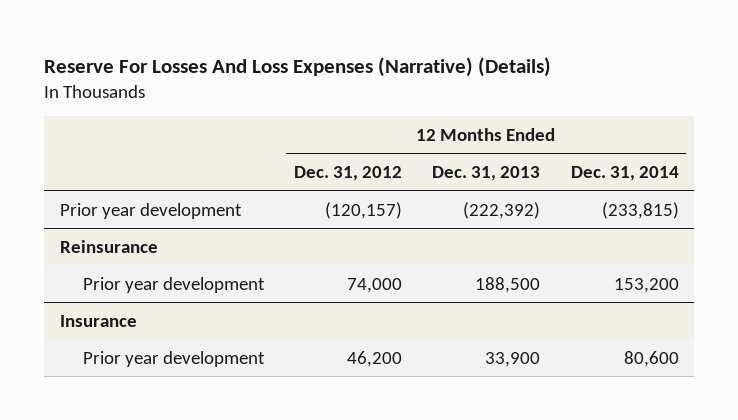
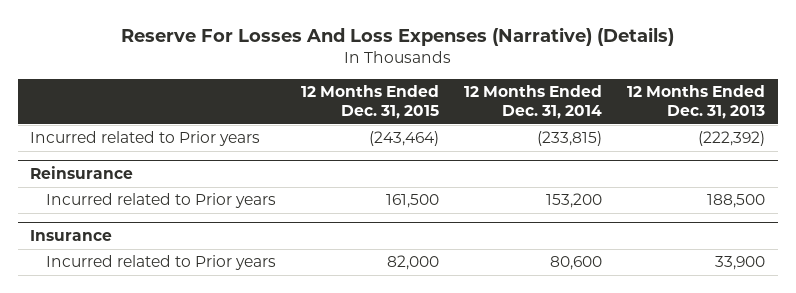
[294,165,403,181] Dec. 31, 2012 -> none
none -> [301,85,440,120] 12 Months Ended Dec. 31, 2015
[59,202,242,219] Prior year development -> [30,131,261,147] Incurred related to Prior years
[82,276,265,293] Prior year development -> [46,193,277,209] Incurred related to Prior years
[82,350,265,367] Prior year development -> [46,255,277,271] Incurred related to Prior years

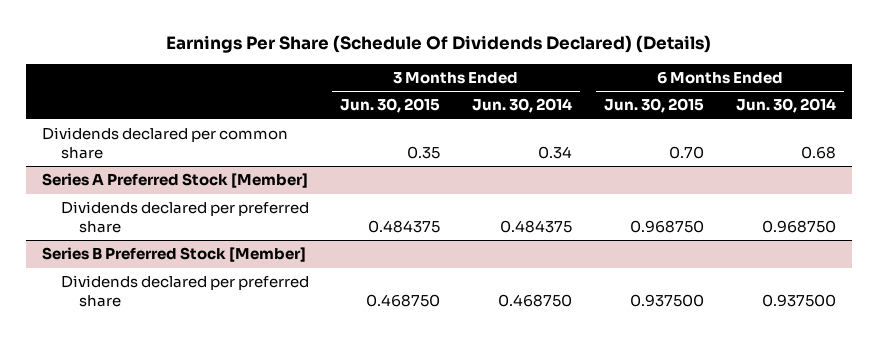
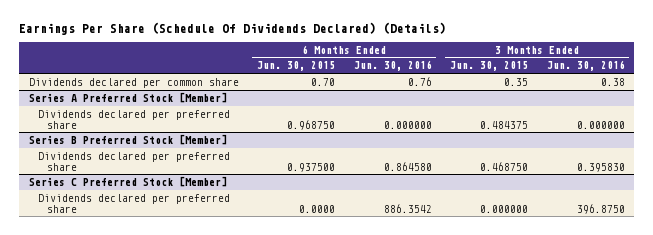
[472,98,573,114] Jun. 30, 2014 -> none
[736,98,837,114] Jun. 30, 2014 -> none
none -> [353,60,432,72] Jun. 30, 2016
none -> [546,60,625,72] Jun. 30, 2016
none -> [28,175,227,187] Series C Preferred Stock [Member]
none -> [38,193,231,213] Dividends declared per preferred share

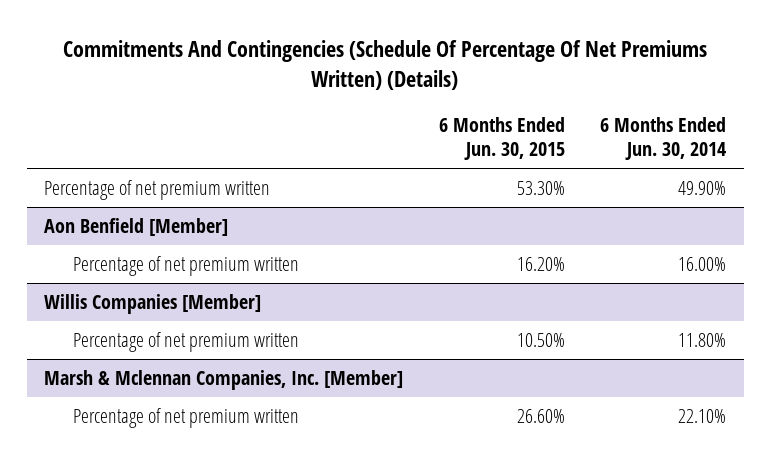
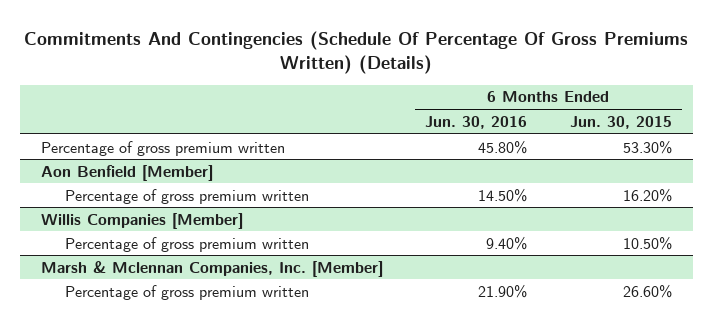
[63,39,708,90] Commitments And Contingencies (Schedule Of Percentage Of Net Premiums Written) (Details) -> [24,30,689,74] Commitments And Contingencies (Schedule Of Percentage Of Gross Premiums Written) (Details)
[600,116,727,160] 6 Months Ended Jun. 30, 2014 -> none
none -> [425,115,528,129] Jun. 30, 2016
[44,180,271,201] Percentage of net premium written -> [41,140,286,156] Percentage of gross premium written
[73,256,300,277] Percentage of net premium written -> [65,188,310,204] Percentage of gross premium written
[73,332,300,353] Percentage of net premium written -> [65,236,310,252] Percentage of gross premium written
[73,408,300,429] Percentage of net premium written -> [65,284,310,300] Percentage of gross premium written

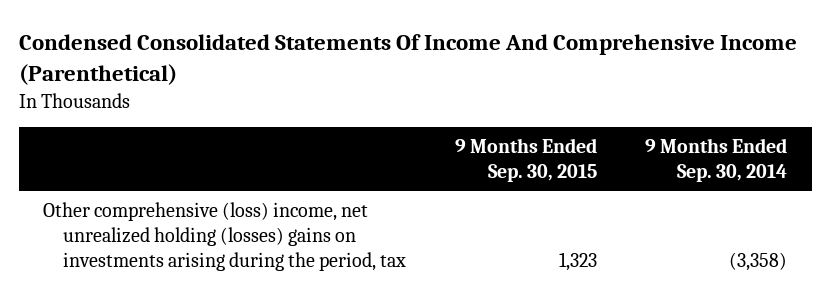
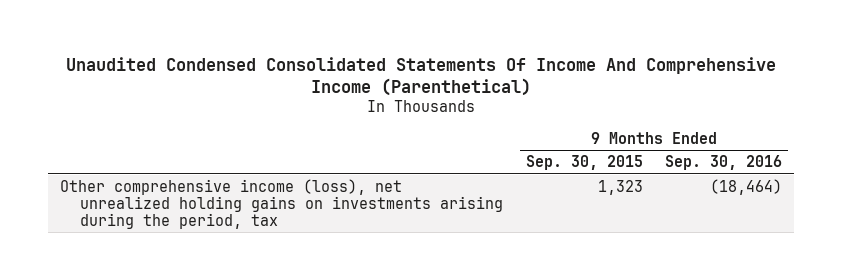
[19,33,798,85] Condensed Consolidated Statements Of Income And Comprehensive Income (Parenthetical) -> [66,56,777,96] Unaudited Condensed Consolidated Statements Of Income And Comprehensive Income (Parenthetical)
[645,137,788,183] 9 Months Ended Sep. 30, 2014 -> none
none -> [665,155,783,171] Sep. 30, 2016
[43,201,406,271] Other comprehensive (loss) income, net unrealized holding (losses) gains on investments arising during the period, tax -> [59,179,503,229] Other comprehensive income (loss), net unrealized holding gains on investments arising during the period, tax

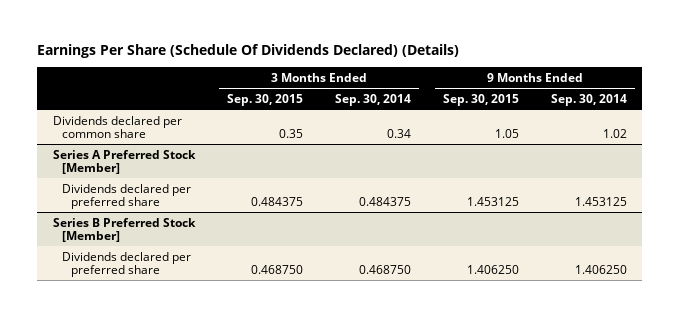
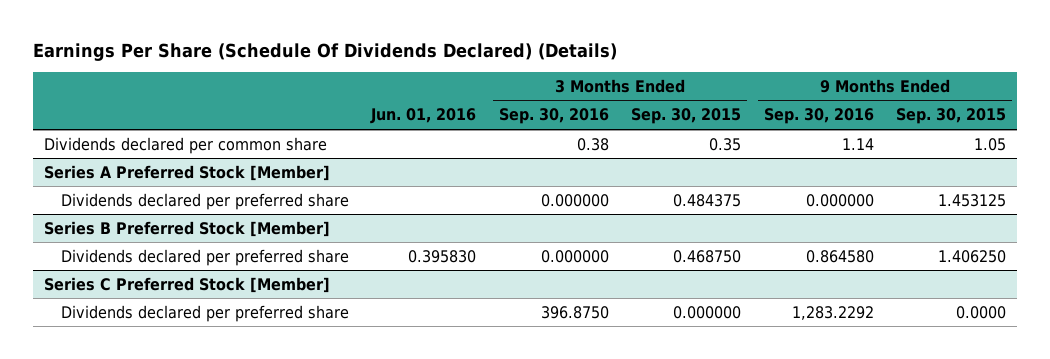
[334,93,411,106] Sep. 30, 2014 -> none
[550,93,627,106] Sep. 30, 2014 -> none
none -> [370,108,477,125] Jun. 01, 2016
none -> [498,108,609,125] Sep. 30, 2016
none -> [763,108,874,125] Sep. 30, 2016
none -> [43,276,330,293] Series C Preferred Stock [Member]
none -> [60,304,349,322] Dividends declared per preferred share

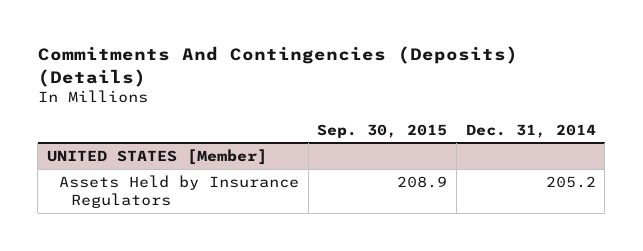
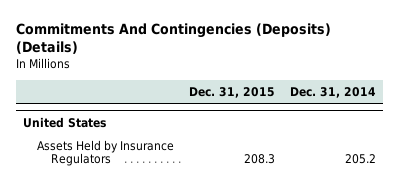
[317,123,448,138] Sep. 30, 2015 -> none
none -> [188,86,275,98] Dec. 31, 2015
[46,148,267,165] UNITED STATES [Member] -> [23,116,107,128] United States

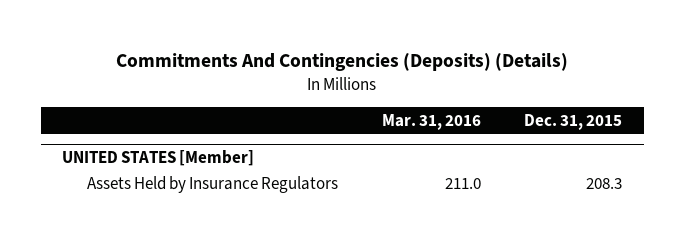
[289,86,376,98] Dec. 31, 2014 -> none
none -> [381,113,481,130] Mar. 31, 2016
[23,116,107,128] United States -> [62,149,255,166] UNITED STATES [Member]

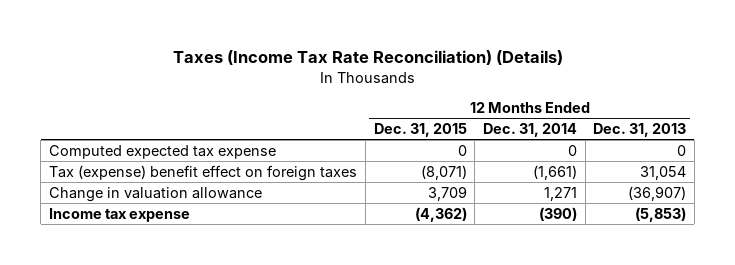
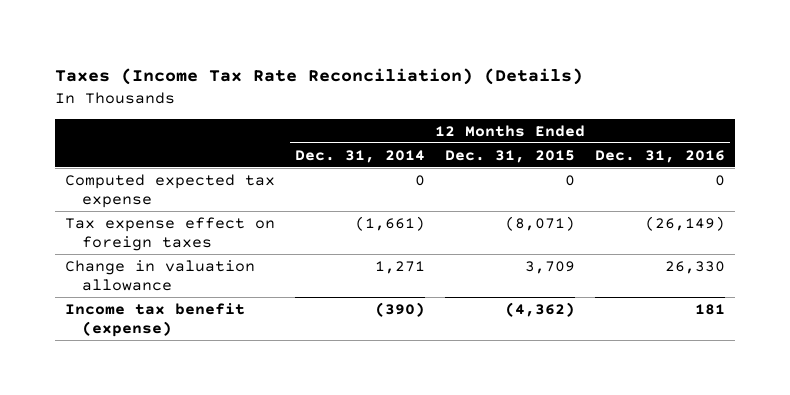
[593,123,687,138] Dec. 31, 2013 -> none
none -> [595,149,726,163] Dec. 31, 2016
[49,164,358,181] Tax (expense) benefit effect on foreign taxes -> [65,216,276,252] Tax expense effect on foreign taxes
[49,207,191,222] Income tax expense -> [65,302,246,338] Income tax benefit (expense)

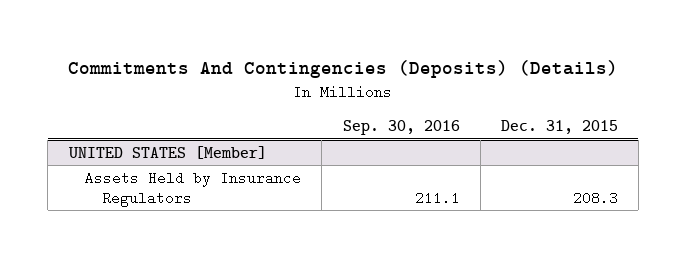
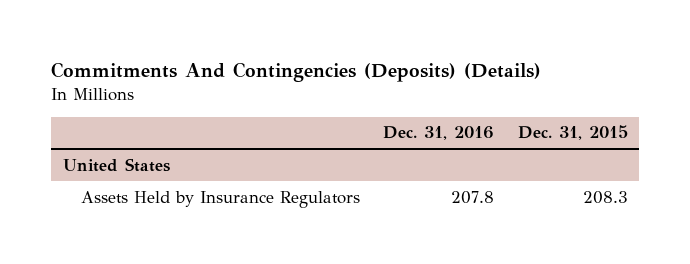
[342,120,460,136] Sep. 30, 2016 -> none
none -> [383,126,495,141] Dec. 31, 2016
[67,145,267,159] UNITED STATES [Member] -> [62,157,170,172] United States

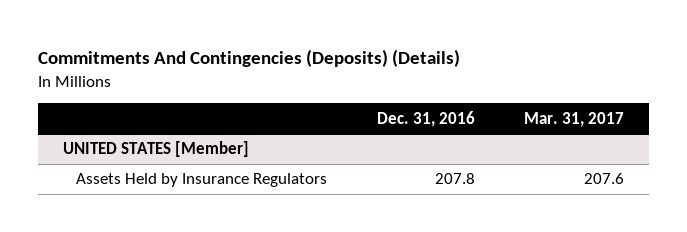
[517,125,628,141] Dec. 31, 2015 -> none
none -> [523,111,624,127] Mar. 31, 2017
[62,157,170,172] United States -> [62,141,249,158] UNITED STATES [Member]

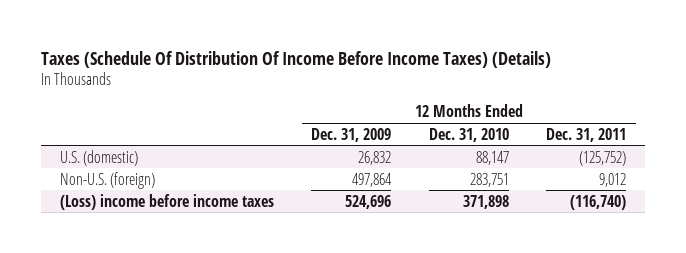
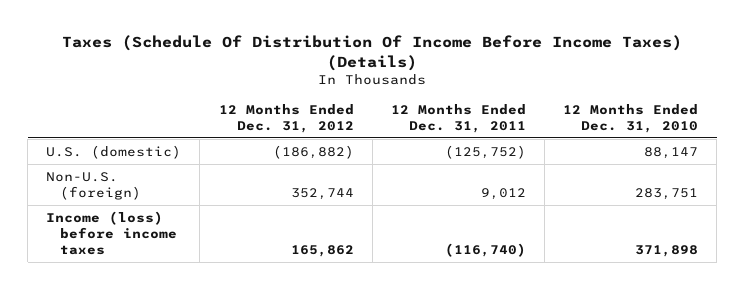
[311,127,392,142] Dec. 31, 2009 -> none
none -> [218,103,354,133] 12 Months Ended Dec. 31, 2012
[59,193,274,210] (Loss) income before income taxes -> [46,210,178,256] Income (loss) before income taxes

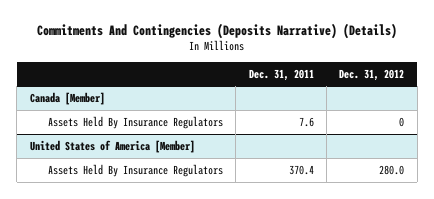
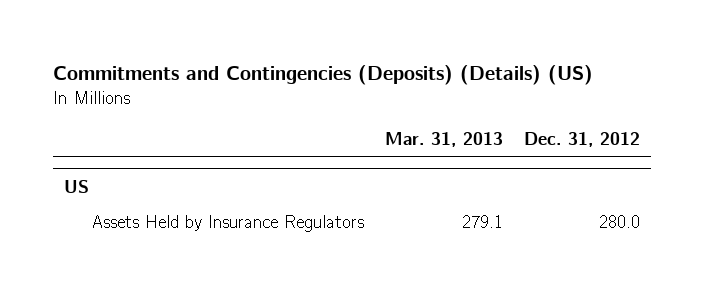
[36,22,397,39] Commitments And Contingencies (Deposits Narrative) (Details) -> [52,65,593,86] Commitments and Contingencies (Deposits) (Details) (US)
[248,68,314,81] Dec. 31, 2011 -> none
none -> [385,132,504,148] Mar. 31, 2013
[29,91,105,105] Canada [Member] -> none
[29,139,195,153] United States of America [Member] -> none
[47,163,223,177] Assets Held By Insurance Regulators -> none
none -> [63,179,89,193] US
[47,115,223,129] Assets Held By Insurance Regulators -> [91,214,365,232] Assets Held by Insurance Regulators
[399,116,405,127] 0 -> [599,214,641,228] 280.0

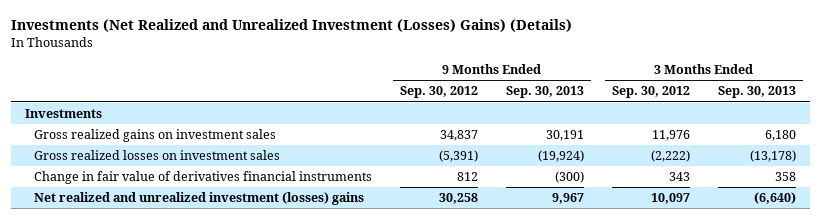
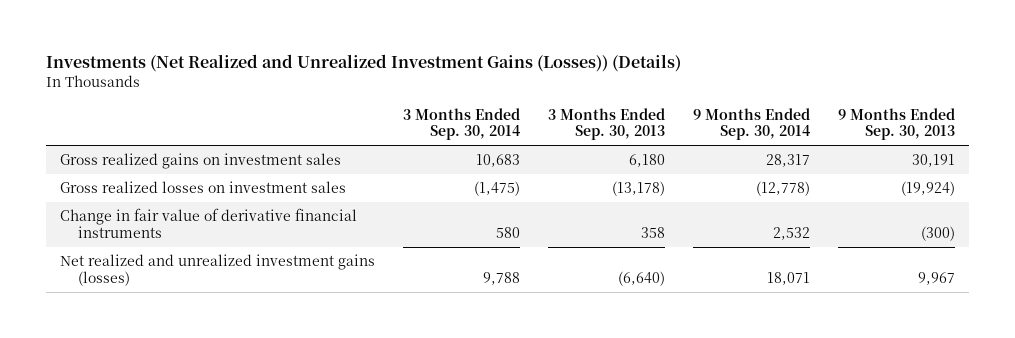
[11,19,573,33] Investments (Net Realized and Unrealized Investment (Losses) Gains) (Details) -> [45,53,681,72] Investments (Net Realized and Unrealized Investment Gains (Losses)) (Details)
[400,86,479,99] Sep. 30, 2012 -> none
[611,86,690,99] Sep. 30, 2012 -> none
none -> [402,107,520,141] 3 Months Ended Sep. 30, 2014
none -> [692,107,810,141] 9 Months Ended Sep. 30, 2014
[25,109,103,119] Investments -> none
[34,171,373,185] Change in fair value of derivatives financial instruments -> [59,208,357,238] Change in fair value of derivative financial instruments
[34,192,365,206] Net realized and unrealized investment (losses) gains -> [59,254,375,286] Net realized and unrealized investment gains (losses)

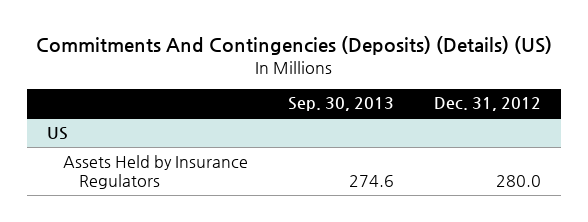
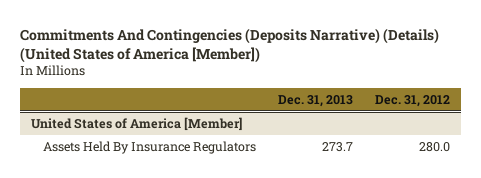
[35,36,552,56] Commitments And Contingencies (Deposits) (Details) (US) -> [20,27,440,63] Commitments And Contingencies (Deposits Narrative) (Details) (United States of America [Member])
[287,97,394,112] Sep. 30, 2013 -> none
none -> [278,94,354,107] Dec. 31, 2013
[46,126,68,140] US -> none
none -> [31,117,243,132] United States of America [Member]
[62,154,248,190] Assets Held by Insurance Regulators -> [43,141,257,155] Assets Held By Insurance Regulators

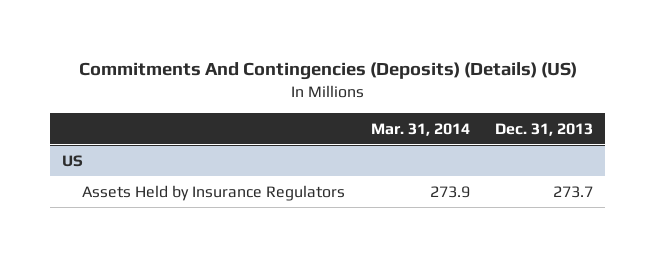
[20,27,440,63] Commitments And Contingencies (Deposits Narrative) (Details) (United States of America [Member]) -> [78,62,577,81] Commitments And Contingencies (Deposits) (Details) (US)
[374,94,450,107] Dec. 31, 2012 -> none
none -> [370,122,470,136] Mar. 31, 2014
[31,117,243,132] United States of America [Member] -> none
none -> [62,154,84,167] US
[43,141,257,155] Assets Held By Insurance Regulators -> [82,184,346,201] Assets Held by Insurance Regulators

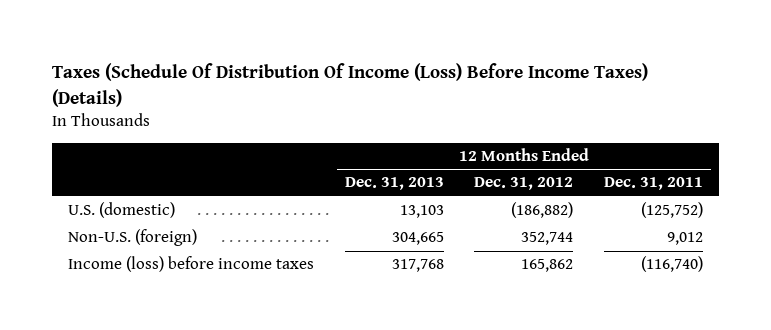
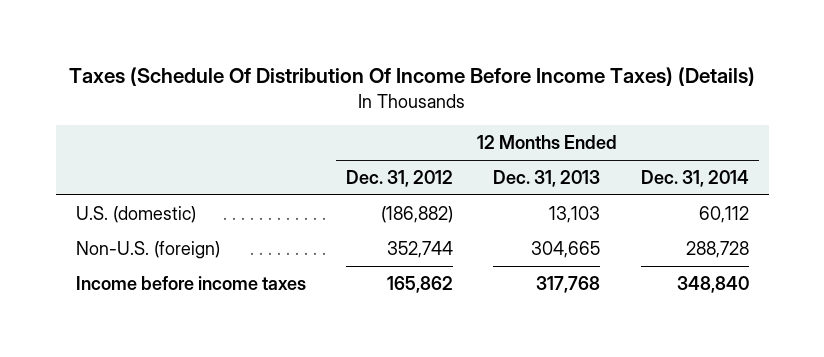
[52,63,649,107] Taxes (Schedule Of Distribution Of Income (Loss) Before Income Taxes) (Details) -> [69,67,756,87] Taxes (Schedule Of Distribution Of Income Before Income Taxes) (Details)
[604,177,704,191] Dec. 31, 2011 -> none
none -> [640,170,749,188] Dec. 31, 2014
[67,256,314,273] Income (loss) before income taxes -> [75,275,306,290] Income before income taxes

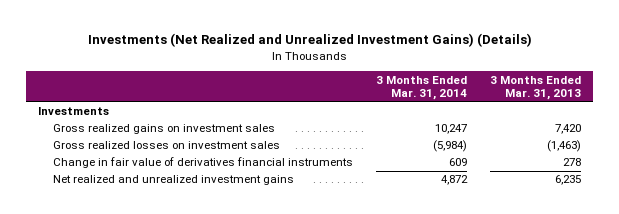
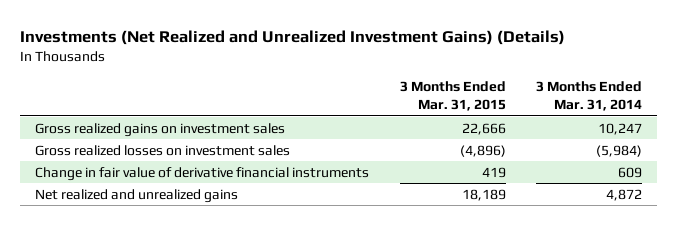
[490,75,582,101] 3 Months Ended Mar. 31, 2013 -> none
none -> [399,80,506,112] 3 Months Ended Mar. 31, 2015
[37,107,109,116] Investments -> none
[52,157,353,169] Change in fair value of derivatives financial instruments -> [35,166,370,181] Change in fair value of derivative financial instruments
[52,175,294,186] Net realized and unrealized investment gains -> [35,188,239,203] Net realized and unrealized gains

